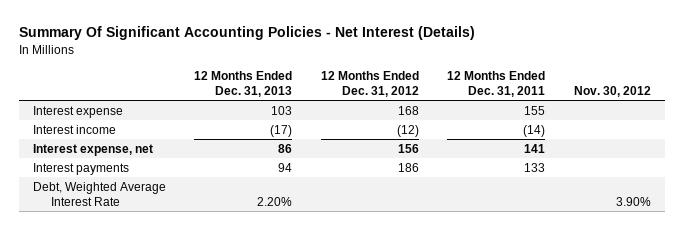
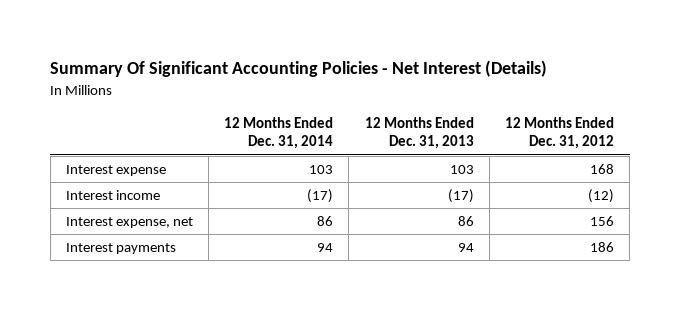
[447,70,546,98] 12 Months Ended Dec. 31, 2011 -> none
[573,86,651,98] Nov. 30, 2012 -> none
none -> [224,116,334,150] 12 Months Ended Dec. 31, 2014
[32,181,166,207] Debt, Weighted Average Interest Rate -> none

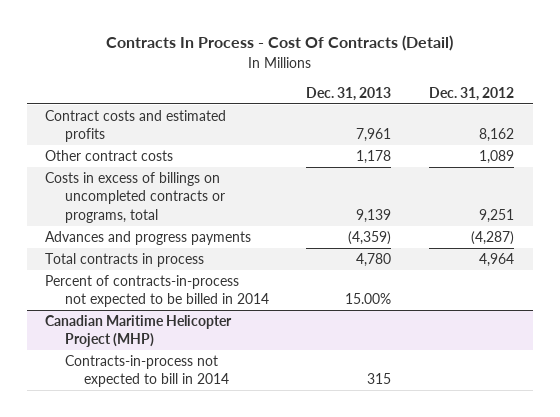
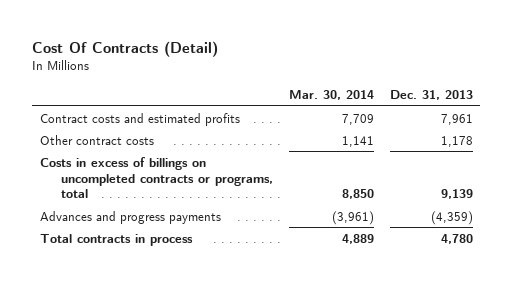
[105,35,453,52] Contracts In Process - Cost Of Contracts (Detail) -> [32,40,219,57] Cost Of Contracts (Detail)
[429,86,515,101] Dec. 31, 2012 -> none
none -> [288,90,374,101] Mar. 30, 2014
[45,275,269,308] Percent of contracts-in-process not expected to be billed in 2014 -> none
[45,315,233,348] Canadian Maritime Helicopter Project (MHP) -> none
[64,355,229,388] Contracts-in-process not expected to bill in 2014 -> none

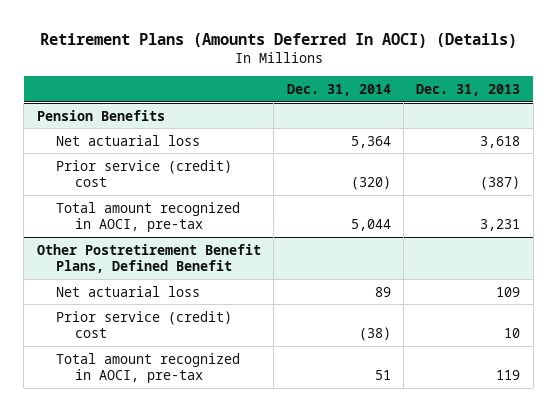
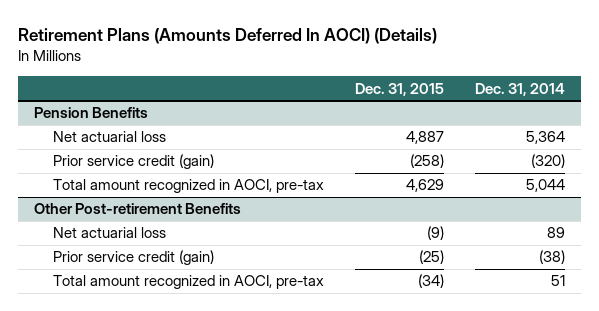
[416,83,521,96] Dec. 31, 2013 -> none
none -> [355,82,445,96] Dec. 31, 2015
[55,159,232,188] Prior service (credit) cost -> [53,154,215,170] Prior service credit (gain)
[36,243,261,274] Other Postretirement Benefit Plans, Defined Benefit -> [33,203,241,215] Other Post-retirement Benefits
[55,310,232,339] Prior service (credit) cost -> [53,250,215,266] Prior service credit (gain)

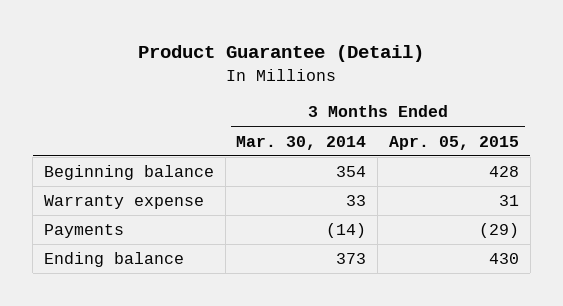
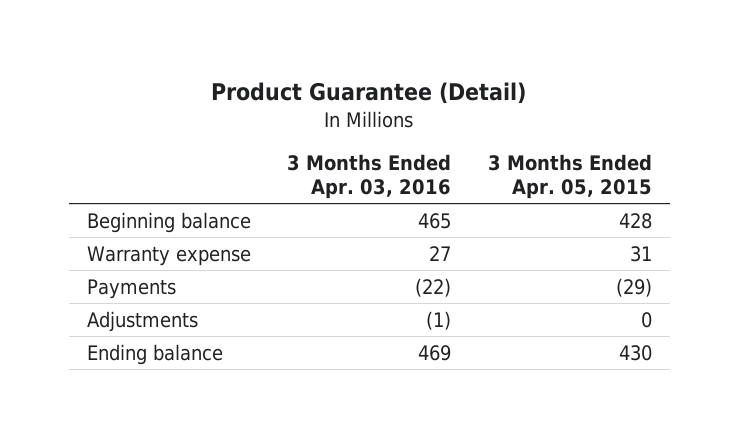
[236,135,367,150] Mar. 30, 2014 -> none
none -> [287,154,452,200] 3 Months Ended Apr. 03, 2016
none -> [86,310,198,332] Adjustments

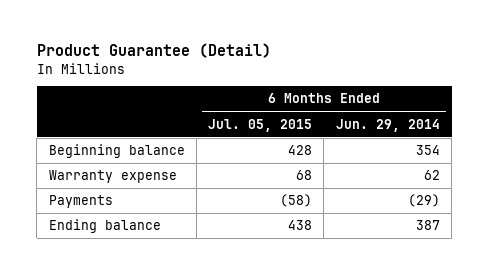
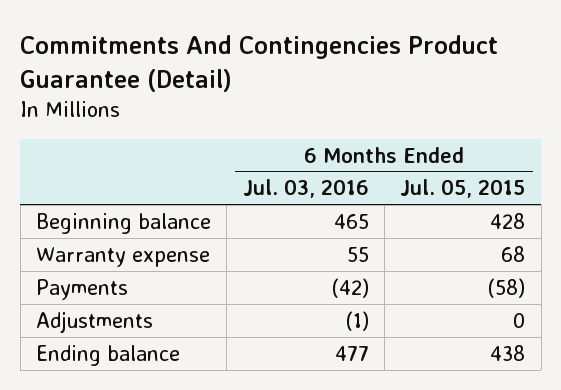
[36,43,271,59] Product Guarantee (Detail) -> [20,34,499,92] Commitments And Contingencies Product Guarantee (Detail)
[335,118,440,132] Jun. 29, 2014 -> none
none -> [242,179,369,199] Jul. 03, 2016
none -> [35,310,153,333] Adjustments

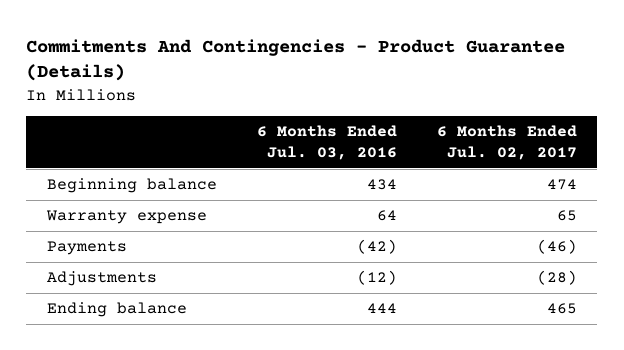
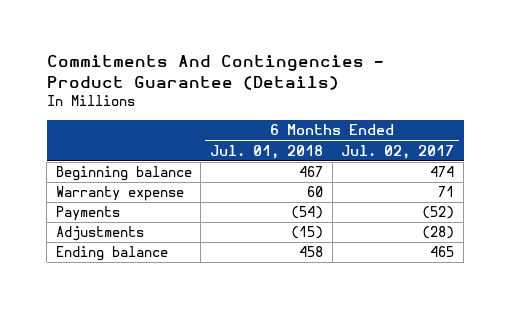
[256,125,397,161] 6 Months Ended Jul. 03, 2016 -> none
none -> [210,144,324,159] Jul. 01, 2018
[557,210,578,222] 65 -> [438,186,455,198] 71
[537,239,578,255] (46) -> [422,206,455,220] (52)

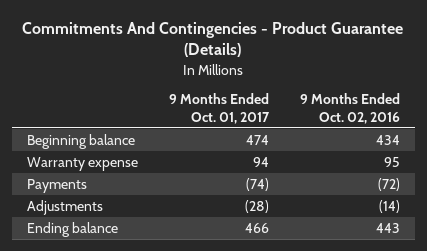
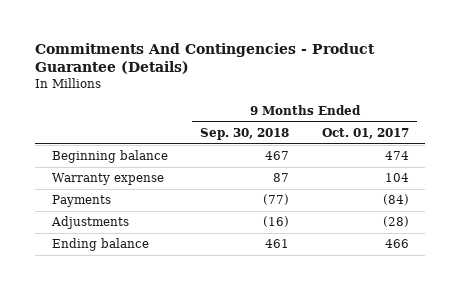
[299,93,400,124] 9 Months Ended Oct. 02, 2016 -> none
none -> [200,128,290,141] Sep. 30, 2018
[252,156,269,167] 94 -> [384,173,409,183] 104
[245,177,269,191] (74) -> [382,194,409,206] (84)

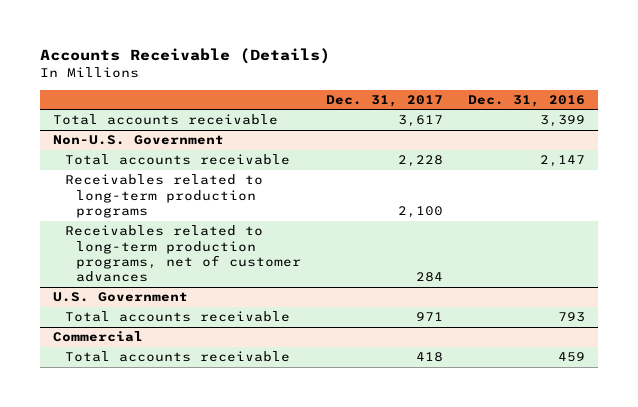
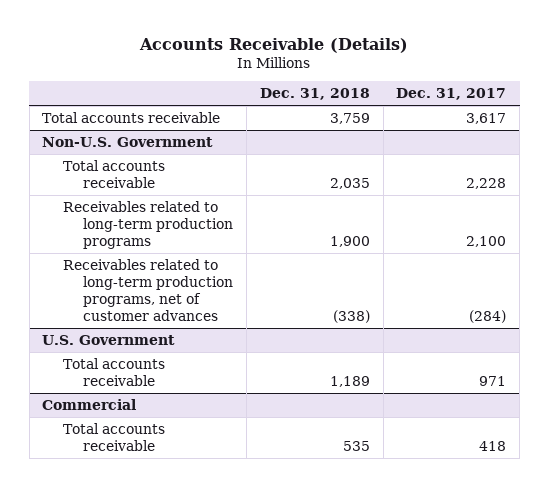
[468,94,586,107] Dec. 31, 2016 -> none
none -> [259,88,370,101] Dec. 31, 2018
[416,272,444,283] 284 -> [469,309,507,323] (284)

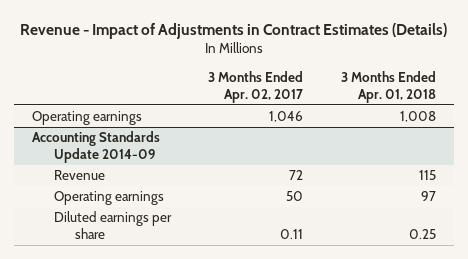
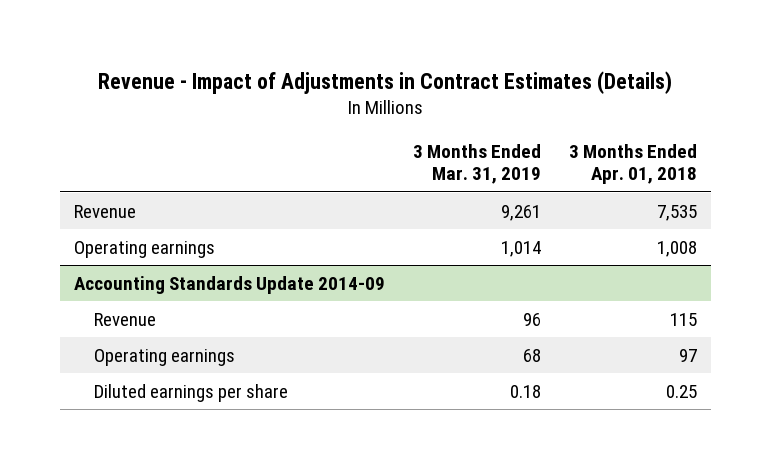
[208,71,304,104] 3 Months Ended Apr. 02, 2017 -> none
none -> [412,143,541,185] 3 Months Ended Mar. 31, 2019
none -> [73,204,136,218] Revenue

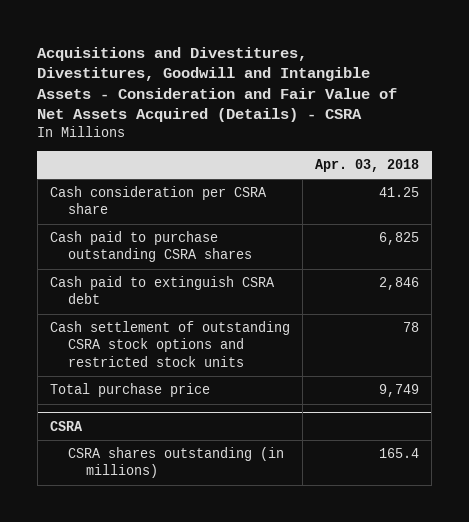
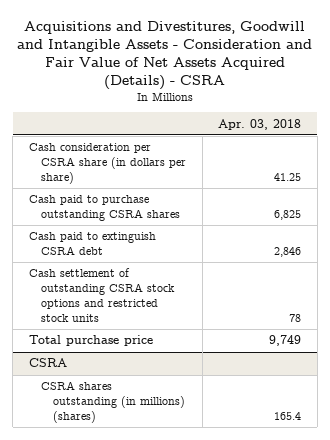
[37,46,398,123] Acquisitions and Divestitures, Divestitures, Goodwill and Intangible Assets - Consideration and Fair Value of Net Assets Acquired (Details) - CSRA -> [17,20,313,91] Acquisitions and Divestitures, Goodwill and Intangible Assets - Consideration and Fair Value of Net Assets Acquired (Details) - CSRA
[49,186,267,215] Cash consideration per CSRA share -> [29,143,187,185] Cash consideration per CSRA share (in dollars per share)
[67,447,284,479] CSRA shares outstanding (in millions) -> [41,381,186,424] CSRA shares outstanding (in millions) (shares)

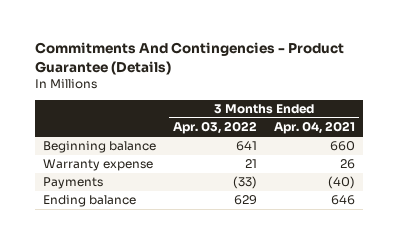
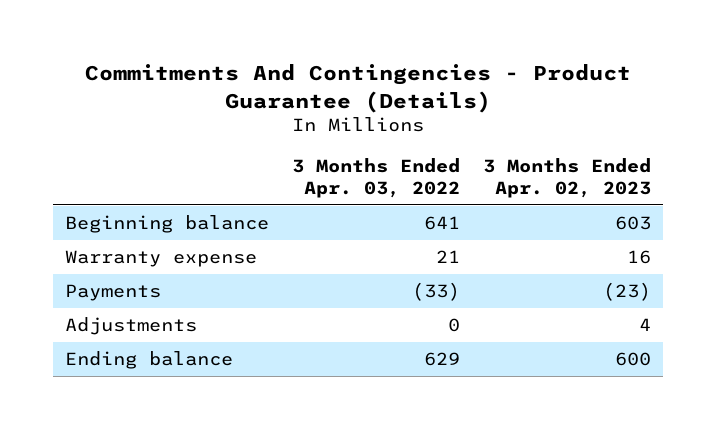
[273,121,355,135] Apr. 04, 2021 -> none
none -> [483,157,652,198] 3 Months Ended Apr. 02, 2023
none -> [64,317,197,336] Adjustments

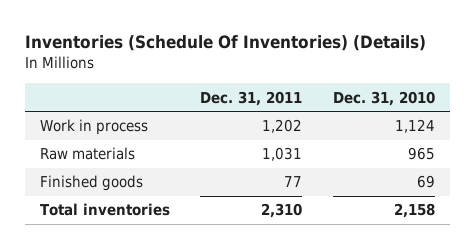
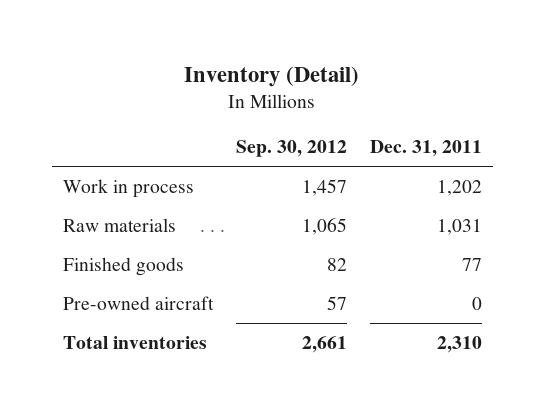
[24,35,426,52] Inventories (Schedule Of Inventories) (Details) -> [184,65,360,87] Inventory (Detail)
[332,90,435,106] Dec. 31, 2010 -> none
none -> [235,140,347,158] Sep. 30, 2012
none -> [63,295,215,310] Pre-owned aircraft

